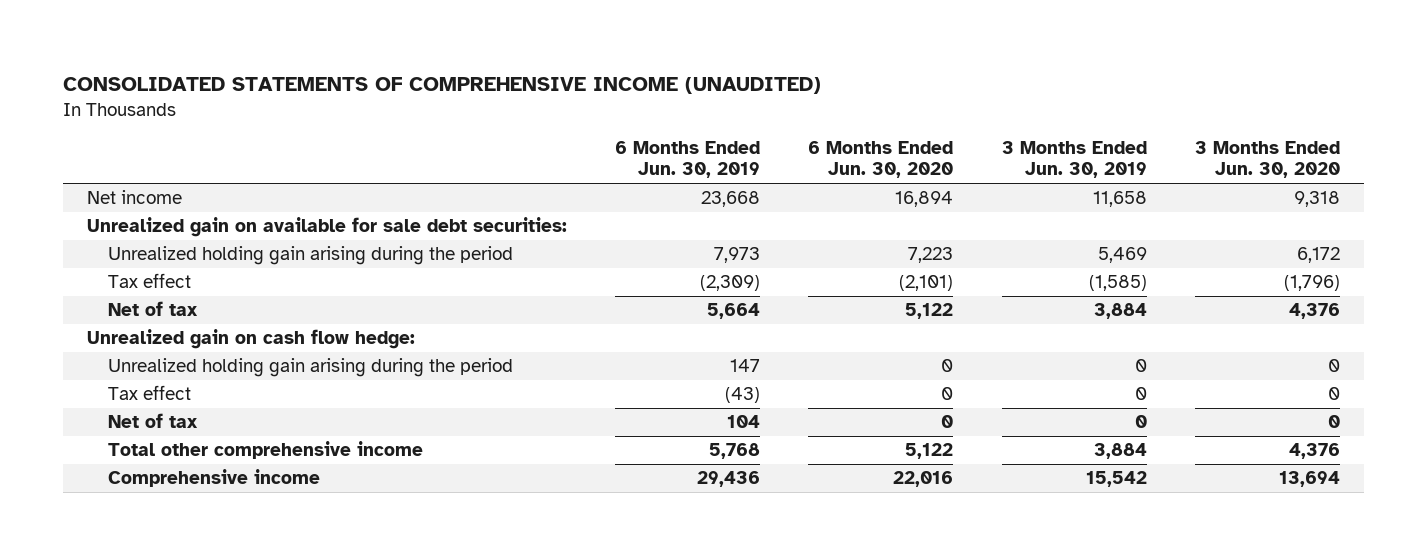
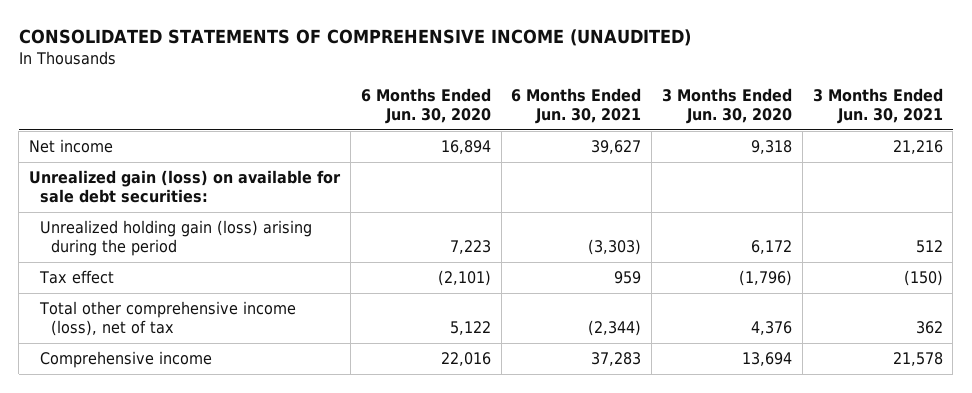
[615,141,761,179] 6 Months Ended Jun. 30, 2019 -> none
[1001,141,1147,179] 3 Months Ended Jun. 30, 2019 -> none
none -> [511,87,642,124] 6 Months Ended Jun. 30, 2021
none -> [812,87,943,124] 3 Months Ended Jun. 30, 2021
[86,217,567,238] Unrealized gain on available for sale debt securities: -> [29,170,342,204] Unrealized gain (loss) on available for sale debt securities:
[107,246,513,266] Unrealized holding gain arising during the period -> [40,220,313,257] Unrealized holding gain (loss) arising during the period
[86,329,415,350] Unrealized gain on cash flow hedge: -> none
[107,358,513,378] Unrealized holding gain arising during the period -> none
[107,385,191,401] Tax effect -> none
[107,413,198,429] Net of tax -> none
[107,441,423,460] Total other comprehensive income -> none
[107,301,198,317] Net of tax -> [39,301,297,337] Total other comprehensive income (loss), net of tax

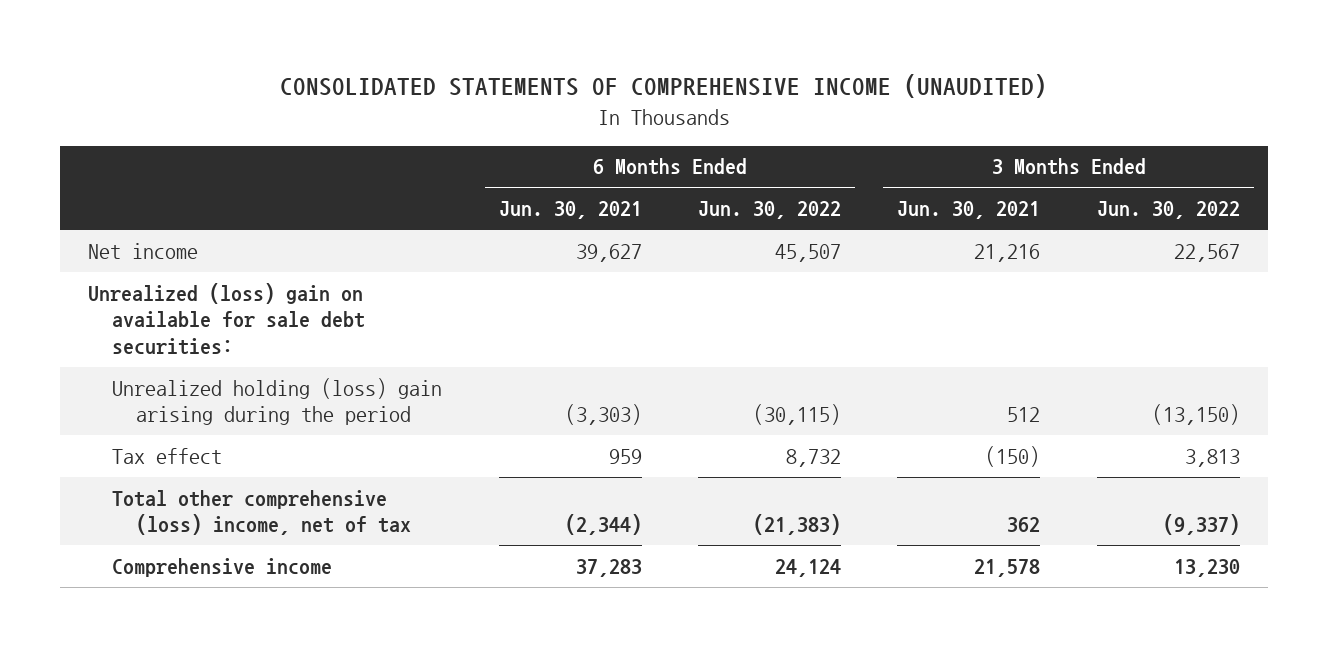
[360,87,491,124] 6 Months Ended Jun. 30, 2020 -> none
[661,87,792,124] 3 Months Ended Jun. 30, 2020 -> none
none -> [698,201,842,220] Jun. 30, 2022
none -> [1096,201,1240,220] Jun. 30, 2022
[29,170,342,204] Unrealized gain (loss) on available for sale debt securities: -> [88,282,366,355] Unrealized (loss) gain on available for sale debt securities:
[40,220,313,257] Unrealized holding gain (loss) arising during the period -> [112,377,443,426] Unrealized holding (loss) gain arising during the period
[39,301,297,337] Total other comprehensive income (loss), net of tax -> [112,489,412,536] Total other comprehensive (loss) income, net of tax

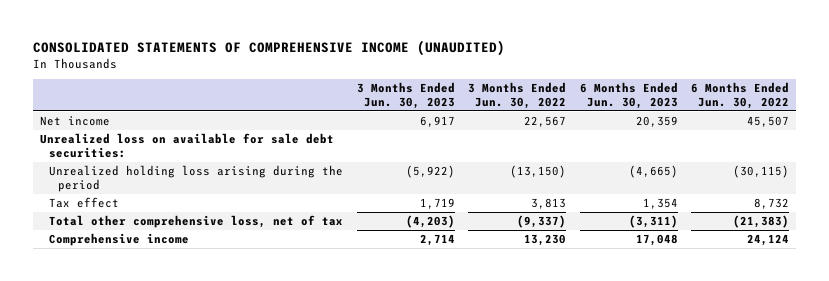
[498,201,642,220] Jun. 30, 2021 -> none
[897,201,1041,220] Jun. 30, 2021 -> none
none -> [356,82,455,110] 3 Months Ended Jun. 30, 2023
none -> [579,82,678,110] 6 Months Ended Jun. 30, 2023
[88,282,366,355] Unrealized (loss) gain on available for sale debt securities: -> [40,133,335,158] Unrealized loss on available for sale debt securities:
[112,377,443,426] Unrealized holding (loss) gain arising during the period -> [49,165,344,192] Unrealized holding loss arising during the period
[112,489,412,536] Total other comprehensive (loss) income, net of tax -> [49,215,344,229] Total other comprehensive loss, net of tax

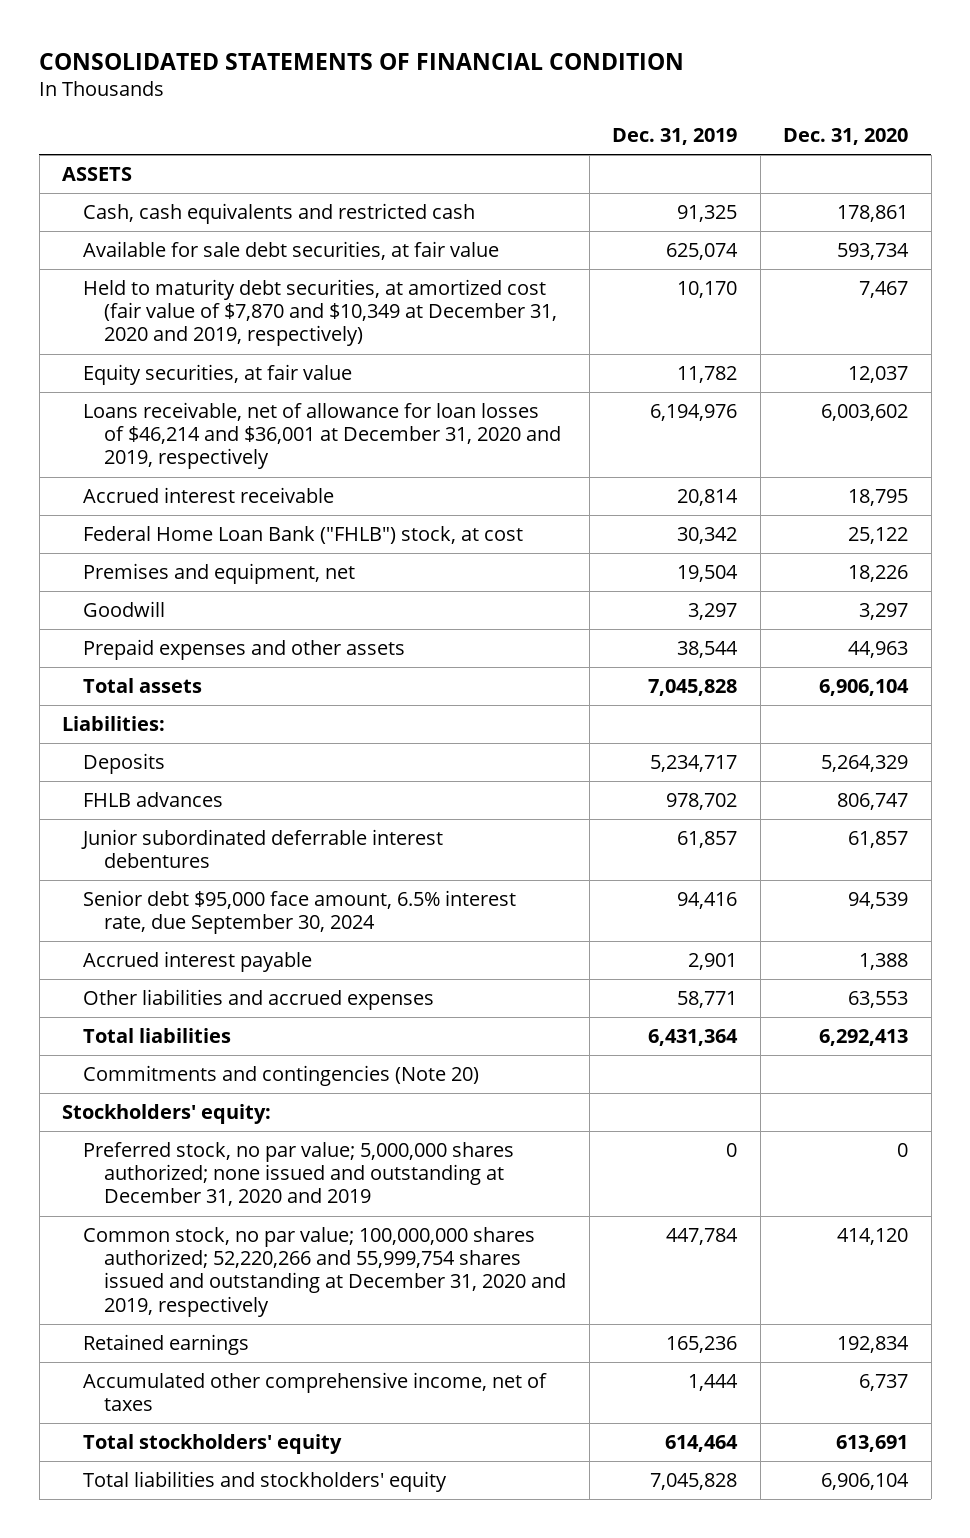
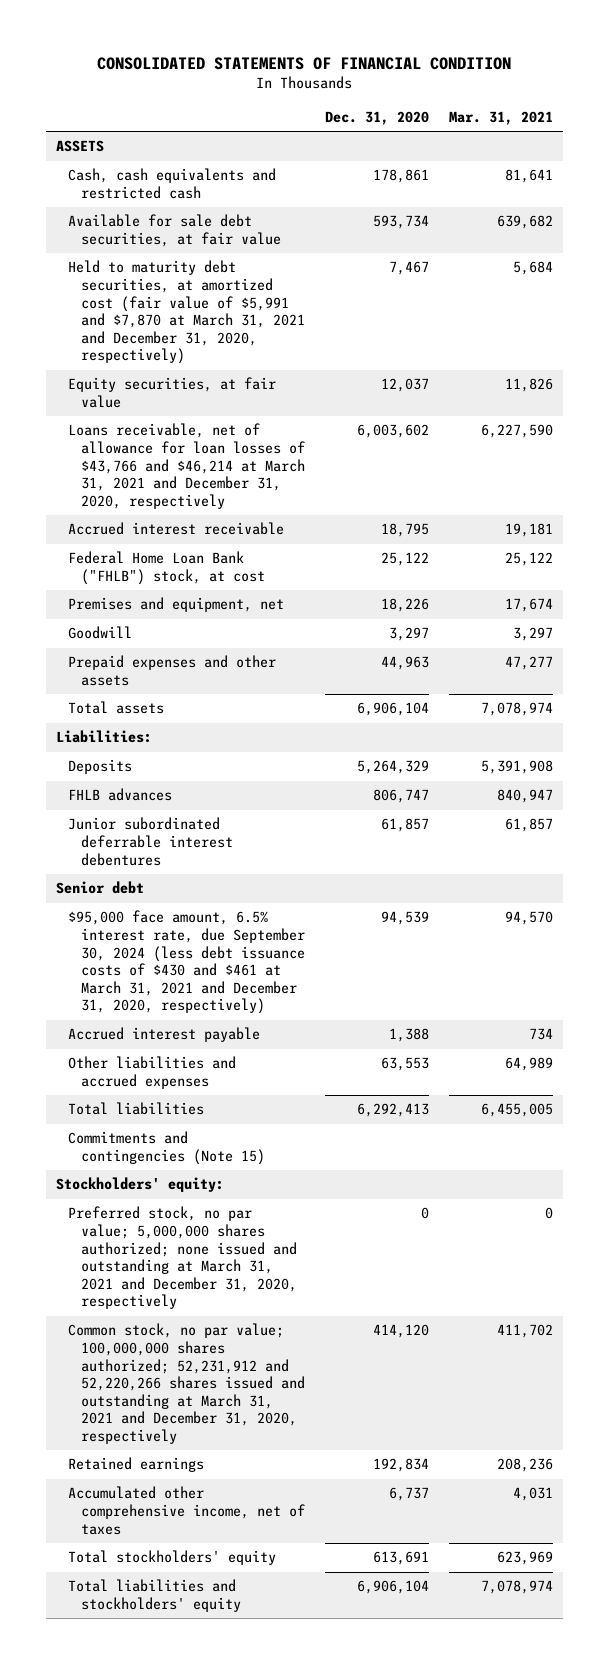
[612,128,738,146] Dec. 31, 2019 -> none
none -> [448,110,553,125] Mar. 31, 2021
[83,279,558,347] Held to maturity debt securities, at amortized cost (fair value of $7,870 and $10,349 at December 31, 2020 and 2019, respectively) -> [68,260,305,365] Held to maturity debt securities, at amortized cost (fair value of $5,991 and $7,870 at March 31, 2021 and December 31, 2020, respectively)
[83,402,562,470] Loans receivable, net of allowance for loan losses of $46,214 and $36,001 at December 31, 2020 and 2019, respectively -> [68,423,305,509] Loans receivable, net of allowance for loan losses of $43,766 and $46,214 at March 31, 2021 and December 31, 2020, respectively
none -> [56,881,145,895] Senior debt
[83,890,517,935] Senior debt $95,000 face amount, 6.5% interest rate, due September 30, 2024 -> [68,910,305,1015] $95,000 face amount, 6.5% interest rate, due September 30, 2024 (less debt issuance costs of $430 and $461 at March 31, 2021 and December 31, 2020, respectively)
[83,1065,480,1087] Commitments and contingencies (Note 20) -> [68,1131,265,1165] Commitments and contingencies (Note 15)
[83,1142,515,1207] Preferred stock, no par value; 5,000,000 shares authorized; none issued and outstanding at December 31, 2020 and 2019 -> [68,1206,297,1310] Preferred stock, no par value; 5,000,000 shares authorized; none issued and outstanding at March 31, 2021 and December 31, 2020, respectively
[83,1227,567,1317] Common stock, no par value; 100,000,000 shares authorized; 52,220,266 and 55,999,754 shares issued and outstanding at December 31, 2020 and 2019, respectively -> [68,1323,305,1445] Common stock, no par value; 100,000,000 shares authorized; 52,231,912 and 52,220,266 shares issued and outstanding at March 31, 2021 and December 31, 2020, respectively

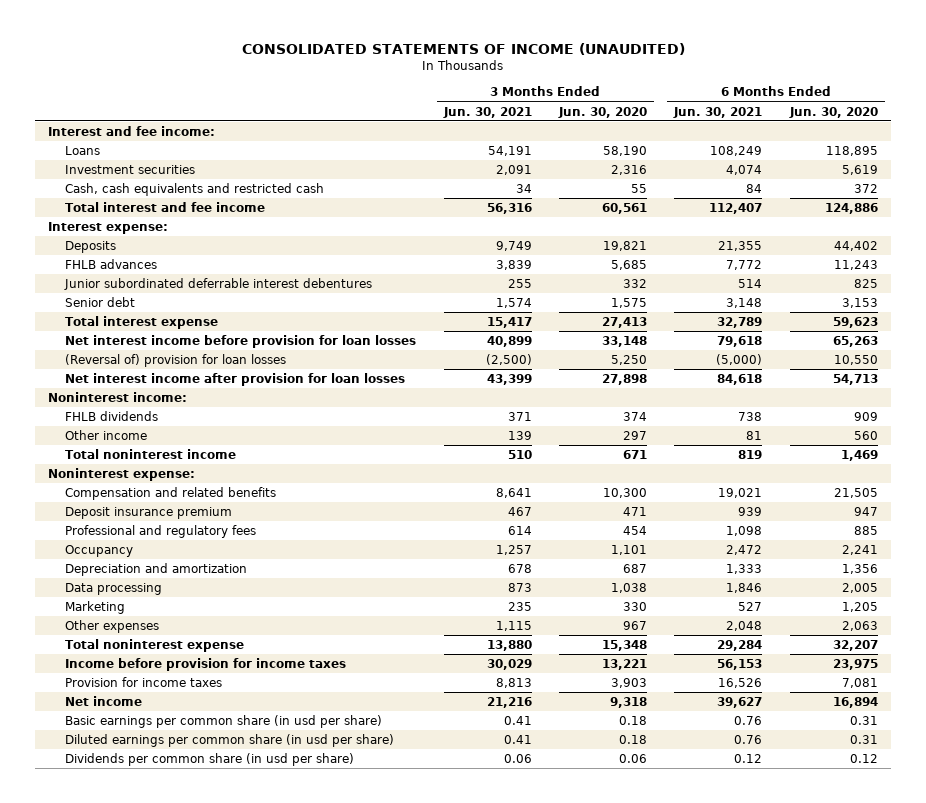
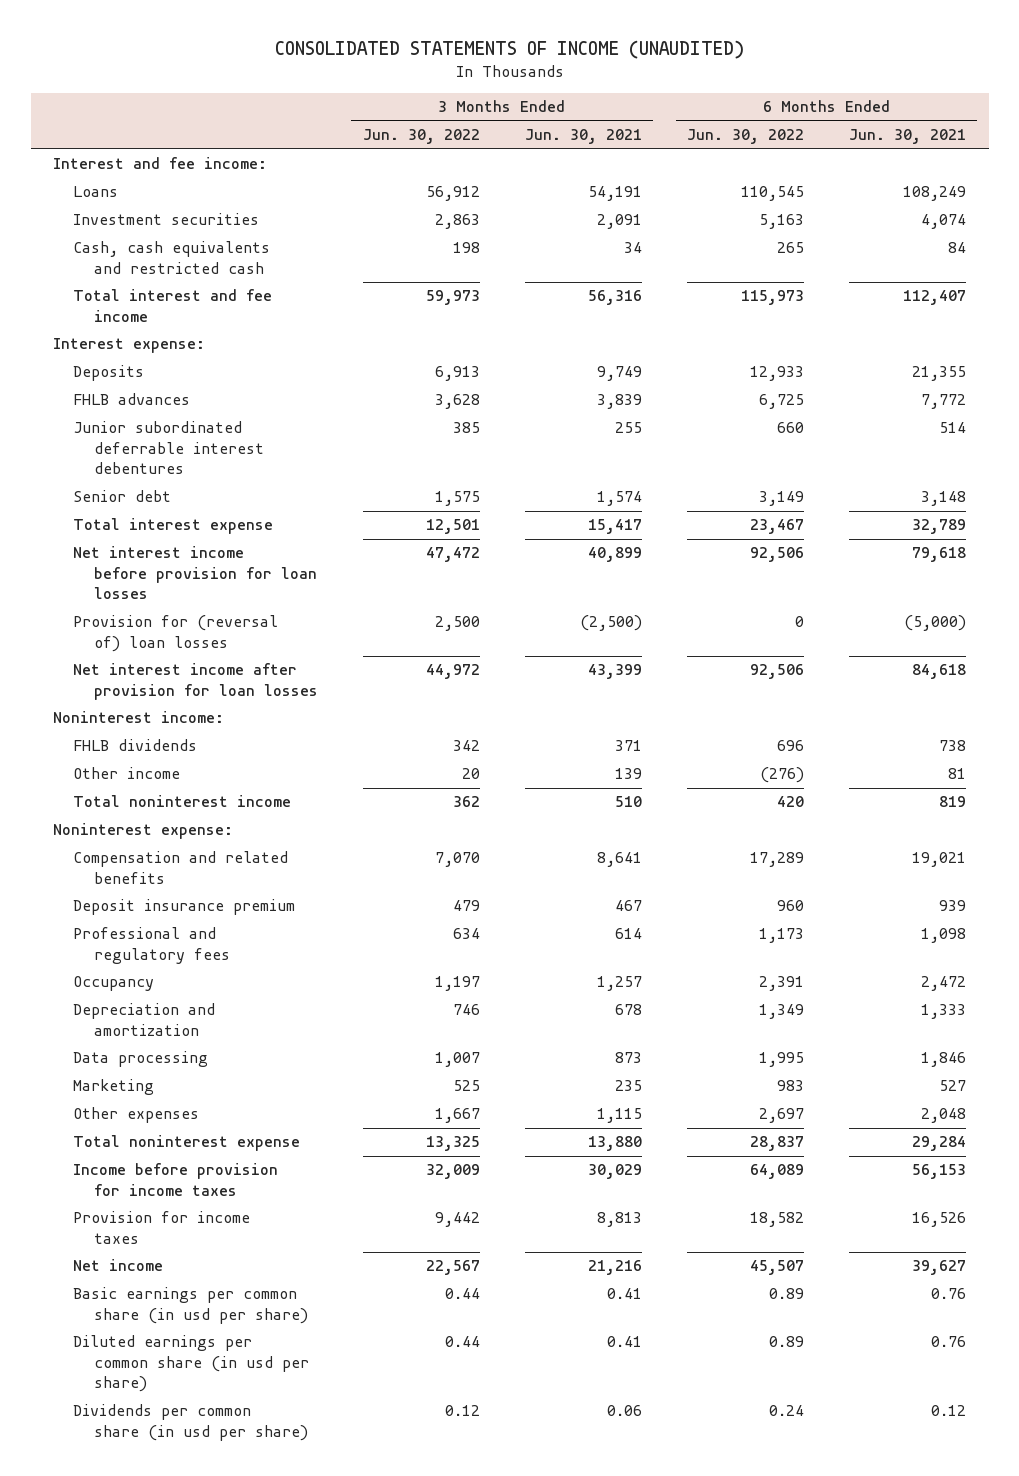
[557,106,647,118] Jun. 30, 2020 -> none
[788,106,878,118] Jun. 30, 2020 -> none
none -> [362,129,480,145] Jun. 30, 2022
none -> [686,129,804,145] Jun. 30, 2022
[65,354,287,368] (Reversal of) provision for loan losses -> [73,615,279,652] Provision for (reversal of) loan losses

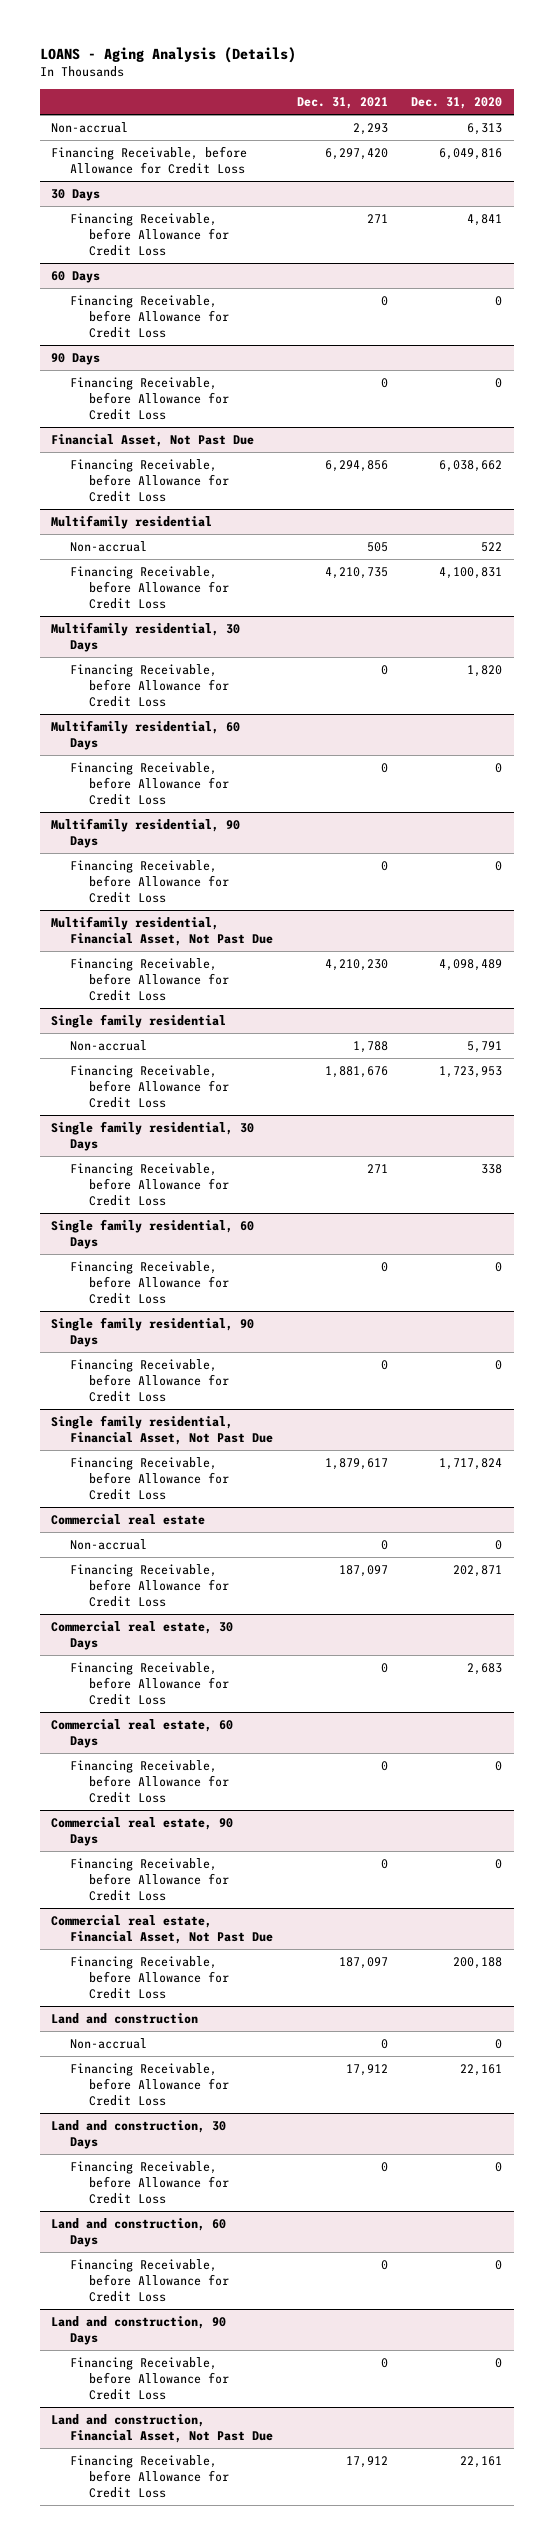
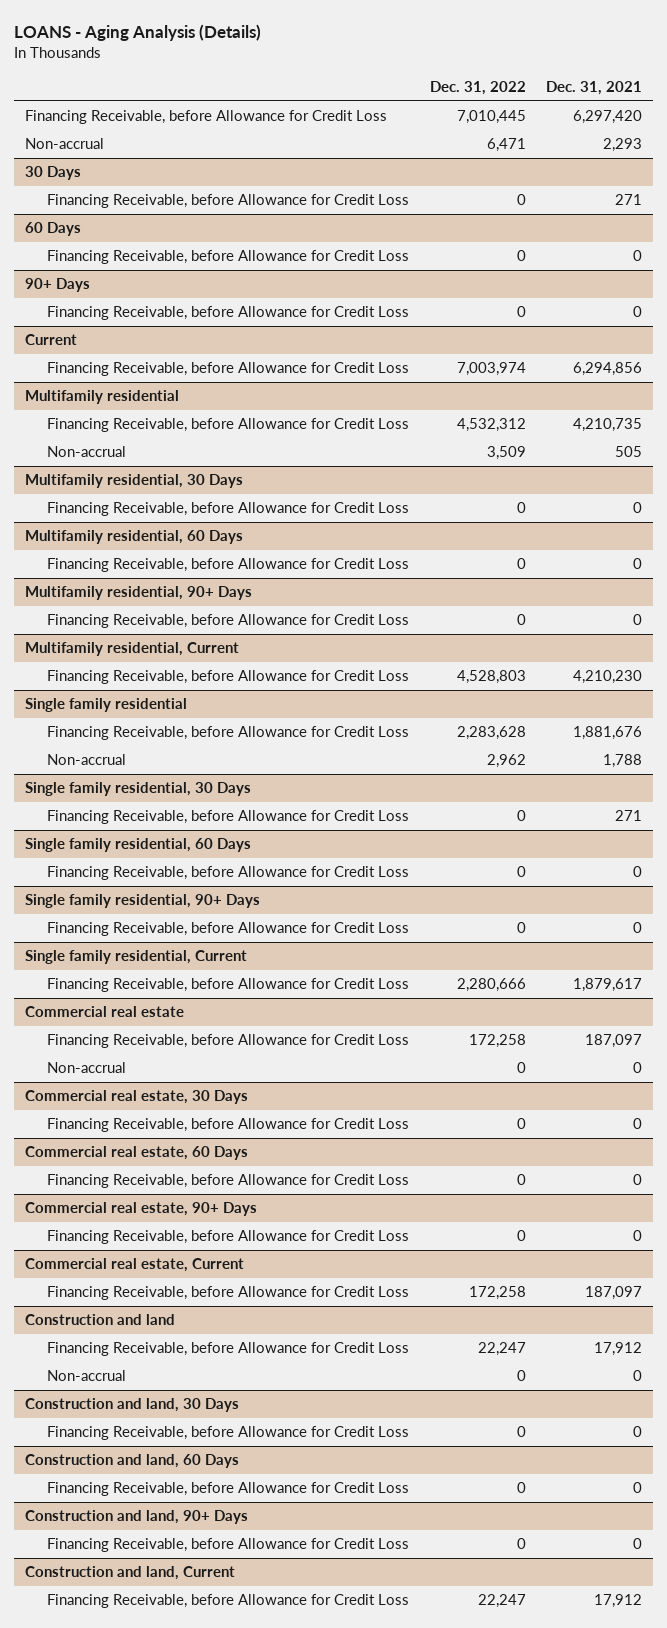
[411,96,503,109] Dec. 31, 2020 -> none
none -> [429,80,526,95] Dec. 31, 2022
[51,122,129,134] Non-accrual -> [24,138,104,150] Non-accrual
[51,353,101,366] 90 Days -> [24,278,90,293] 90+ Days
[51,434,255,448] Financial Asset, Not Past Due -> [24,334,77,346] Current
[70,541,148,553] Non-accrual -> [47,446,127,458] Non-accrual
[51,818,241,848] Multifamily residential, 90 Days -> [24,586,252,601] Multifamily residential, 90+ Days
[51,916,274,946] Multifamily residential, Financial Asset, Not Past Due -> none
none -> [24,642,239,657] Multifamily residential, Current
[70,1040,148,1052] Non-accrual -> [47,754,127,766] Non-accrual
[51,1317,255,1347] Single family residential, 90 Days -> [24,894,260,909] Single family residential, 90+ Days
[51,1415,274,1445] Single family residential, Financial Asset, Not Past Due -> none
none -> [24,950,247,965] Single family residential, Current
[70,1539,148,1551] Non-accrual -> [47,1062,127,1074] Non-accrual
[51,1817,234,1846] Commercial real estate, 90 Days -> [24,1202,257,1217] Commercial real estate, 90+ Days
[51,1915,274,1944] Commercial real estate, Financial Asset, Not Past Due -> none
none -> [24,1258,244,1273] Commercial real estate, Current
[70,2038,148,2050] Non-accrual -> none
[51,2013,199,2025] Land and construction -> [24,1314,175,1326] Construction and land
none -> [47,1370,127,1382] Non-accrual
[51,2120,227,2149] Land and construction, 30 Days -> [24,1398,239,1413] Construction and land, 30 Days
[51,2218,227,2247] Land and construction, 60 Days -> [24,1454,239,1469] Construction and land, 60 Days
[51,2316,227,2345] Land and construction, 90 Days -> [24,1510,248,1525] Construction and land, 90+ Days
[51,2414,274,2443] Land and construction, Financial Asset, Not Past Due -> none
none -> [24,1566,235,1581] Construction and land, Current

